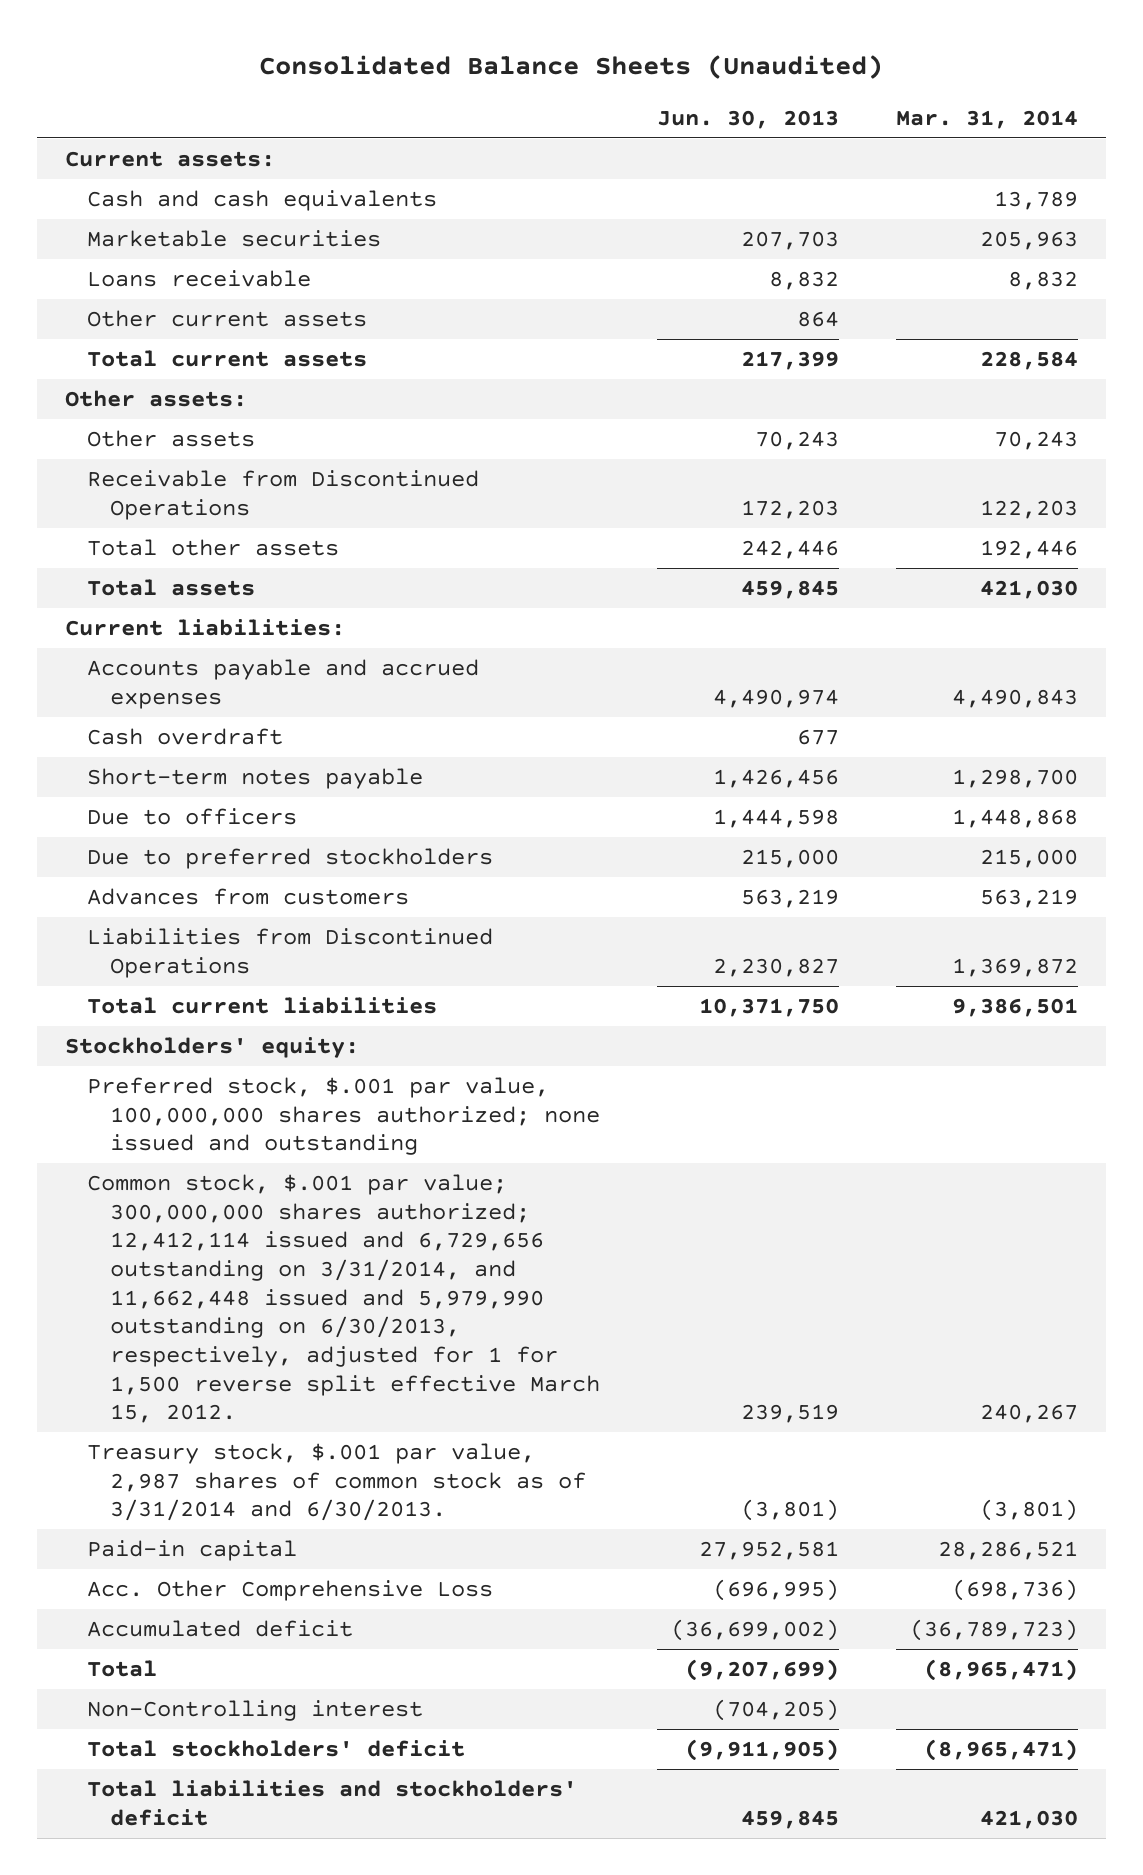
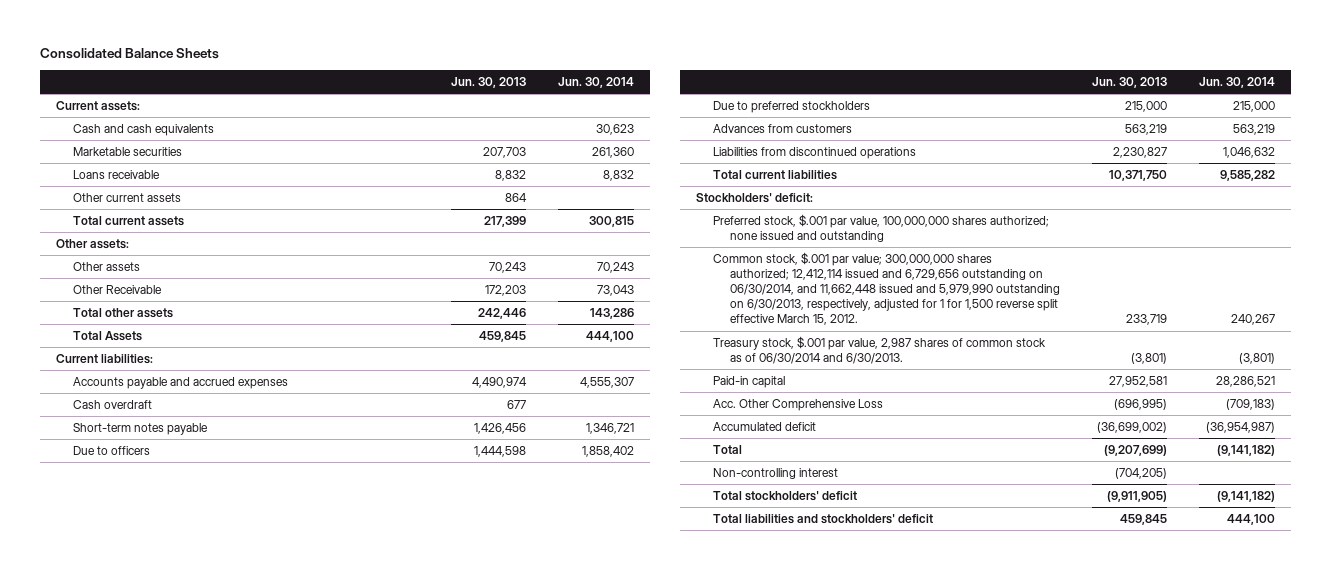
[259,54,884,79] Consolidated Balance Sheets (Unaudited) -> [39,47,219,59] Consolidated Balance Sheets
[895,110,1078,130] Mar. 31, 2014 -> none
none -> [558,76,635,88] Jun. 30, 2014
[87,470,480,520] Receivable from Discontinued Operations -> [72,284,162,294] Other Receivable
[87,579,256,597] Total assets -> [72,330,142,341] Total Assets
[87,928,494,978] Liabilities from Discontinued Operations -> [712,146,916,159] Liabilities from discontinued operations
[65,1037,360,1059] Stockholders' equity: -> [695,192,813,203] Stockholders' deficit:
[87,1174,600,1424] Common stock, $.001 par value; 300,000,000 shares authorized; 12,412,114 issued and 6,729,656 outstanding on 3/31/2014, and 11,662,448 issued and 5,979,990 outstanding on 6/30/2013, respectively, adjusted for 1 for 1,500 reverse split effective March 15, 2012. -> [712,251,1060,326] Common stock, $.001 par value; 300,000,000 shares authorized; 12,412,114 issued and 6,729,656 outstanding on 06/30/2014, and 11,662,448 issued and 5,979,990 outstanding on 6/30/2013, respectively, adjusted for 1 for 1,500 reverse split effective March 15, 2012.
[740,1404,839,1424] 239,519 -> [1125,314,1167,326] 233,719
[87,1443,586,1522] Treasury stock, $.001 par value, 2,987 shares of common stock as of 3/31/2014 and 6/30/2013. -> [712,335,1046,365] Treasury stock, $.001 par value, 2,987 shares of common stock as of 06/30/2014 and 6/30/2013.
[87,1700,424,1722] Non-Controlling interest -> [712,467,838,479] Non-controlling interest

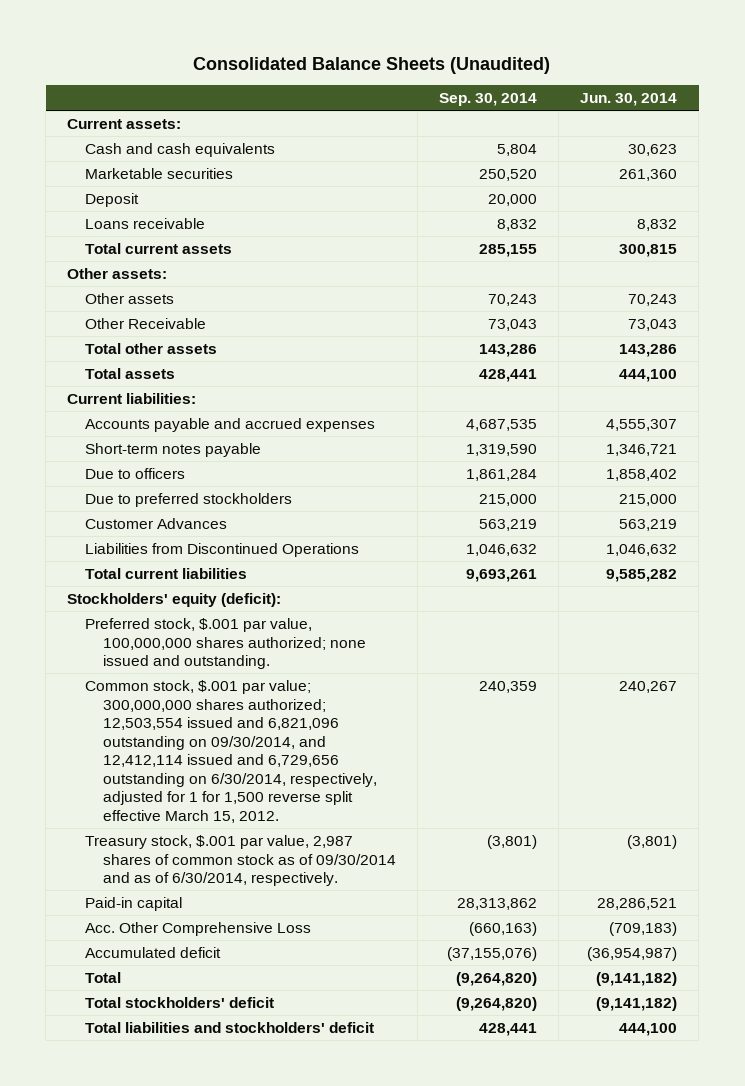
[39,47,219,59] Consolidated Balance Sheets -> [193,56,551,74] Consolidated Balance Sheets (Unaudited)
[451,76,527,88] Jun. 30, 2013 -> none
none -> [439,93,538,107] Sep. 30, 2014
none -> [85,192,140,207] Deposit
[72,192,181,202] Other current assets -> none
[72,330,142,341] Total Assets -> [85,367,176,379] Total assets
[72,399,152,409] Cash overdraft -> none
[712,123,852,133] Advances from customers -> [85,517,228,529] Customer Advances
[712,146,916,159] Liabilities from discontinued operations -> [85,542,360,557] Liabilities from Discontinued Operations
[695,192,813,203] Stockholders' deficit: -> [67,592,282,607] Stockholders' equity (deficit):
[712,213,1049,243] Preferred stock, $.001 par value, 100,000,000 shares authorized; none issued and outstanding -> [85,617,366,670] Preferred stock, $.001 par value, 100,000,000 shares authorized; none issued and outstanding.
[712,251,1060,326] Common stock, $.001 par value; 300,000,000 shares authorized; 12,412,114 issued and 6,729,656 outstanding on 06/30/2014, and 11,662,448 issued and 5,979,990 outstanding on 6/30/2013, respectively, adjusted for 1 for 1,500 reverse split effective March 15, 2012. -> [85,679,377,824] Common stock, $.001 par value; 300,000,000 shares authorized; 12,503,554 issued and 6,821,096 outstanding on 09/30/2014, and 12,412,114 issued and 6,729,656 outstanding on 6/30/2014, respectively, adjusted for 1 for 1,500 reverse split effective March 15, 2012.
[712,335,1046,365] Treasury stock, $.001 par value, 2,987 shares of common stock as of 06/30/2014 and 6/30/2013. -> [85,834,396,887] Treasury stock, $.001 par value, 2,987 shares of common stock as of 09/30/2014 and as of 6/30/2014, respectively.
[712,467,838,479] Non-controlling interest -> none

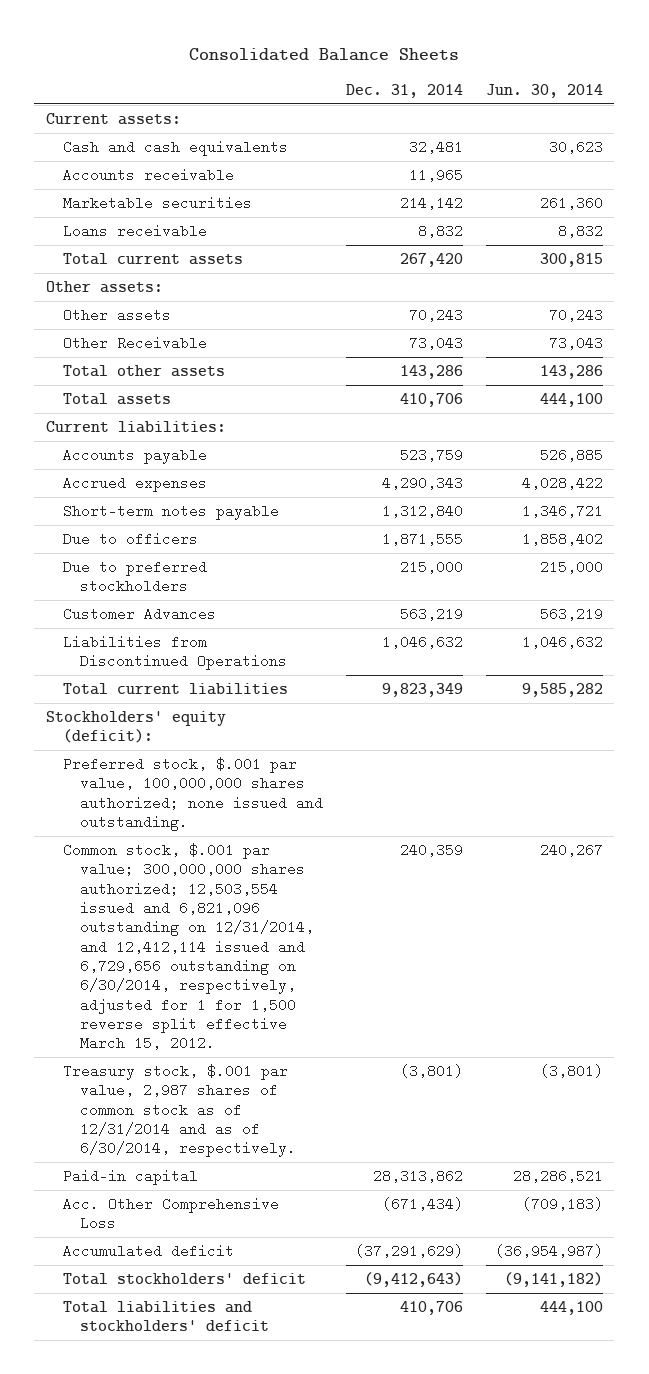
[193,56,551,74] Consolidated Balance Sheets (Unaudited) -> [189,47,460,61] Consolidated Balance Sheets
[439,93,538,107] Sep. 30, 2014 -> none
none -> [345,83,463,98] Dec. 31, 2014
none -> [62,167,234,182] Accounts receivable
[85,192,140,207] Deposit -> none
[85,417,376,432] Accounts payable and accrued expenses -> none
none -> [62,447,207,464] Accounts payable
none -> [62,475,207,492] Accrued expenses
[85,679,377,824] Common stock, $.001 par value; 300,000,000 shares authorized; 12,503,554 issued and 6,821,096 outstanding on 09/30/2014, and 12,412,114 issued and 6,729,656 outstanding on 6/30/2014, respectively, adjusted for 1 for 1,500 reverse split effective March 15, 2012. -> [62,842,314,1051] Common stock, $.001 par value; 300,000,000 shares authorized; 12,503,554 issued and 6,821,096 outstanding on 12/31/2014, and 12,412,114 issued and 6,729,656 outstanding on 6/30/2014, respectively, adjusted for 1 for 1,500 reverse split effective March 15, 2012.
[85,834,396,887] Treasury stock, $.001 par value, 2,987 shares of common stock as of 09/30/2014 and as of 6/30/2014, respectively. -> [62,1063,296,1158] Treasury stock, $.001 par value, 2,987 shares of common stock as of 12/31/2014 and as of 6/30/2014, respectively.
[85,971,122,983] Total -> none

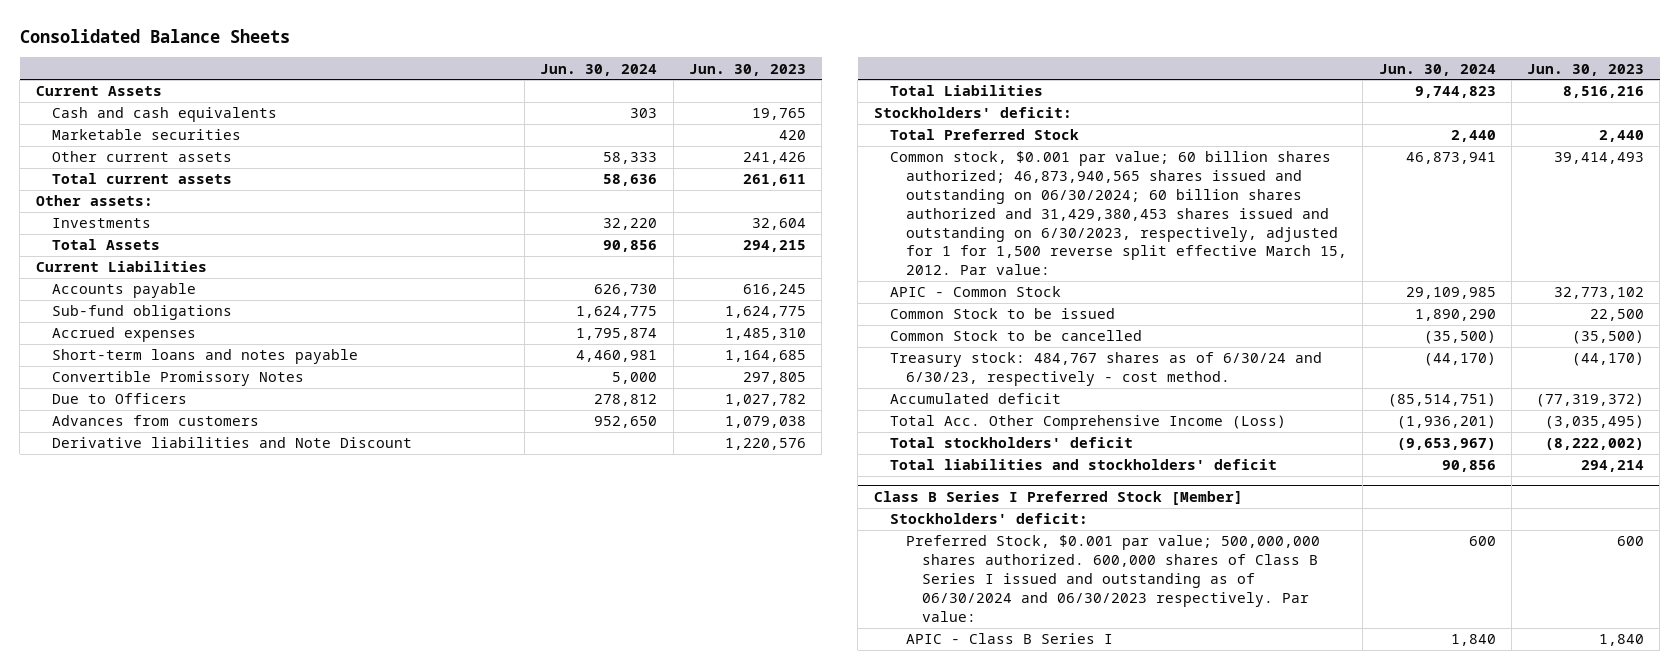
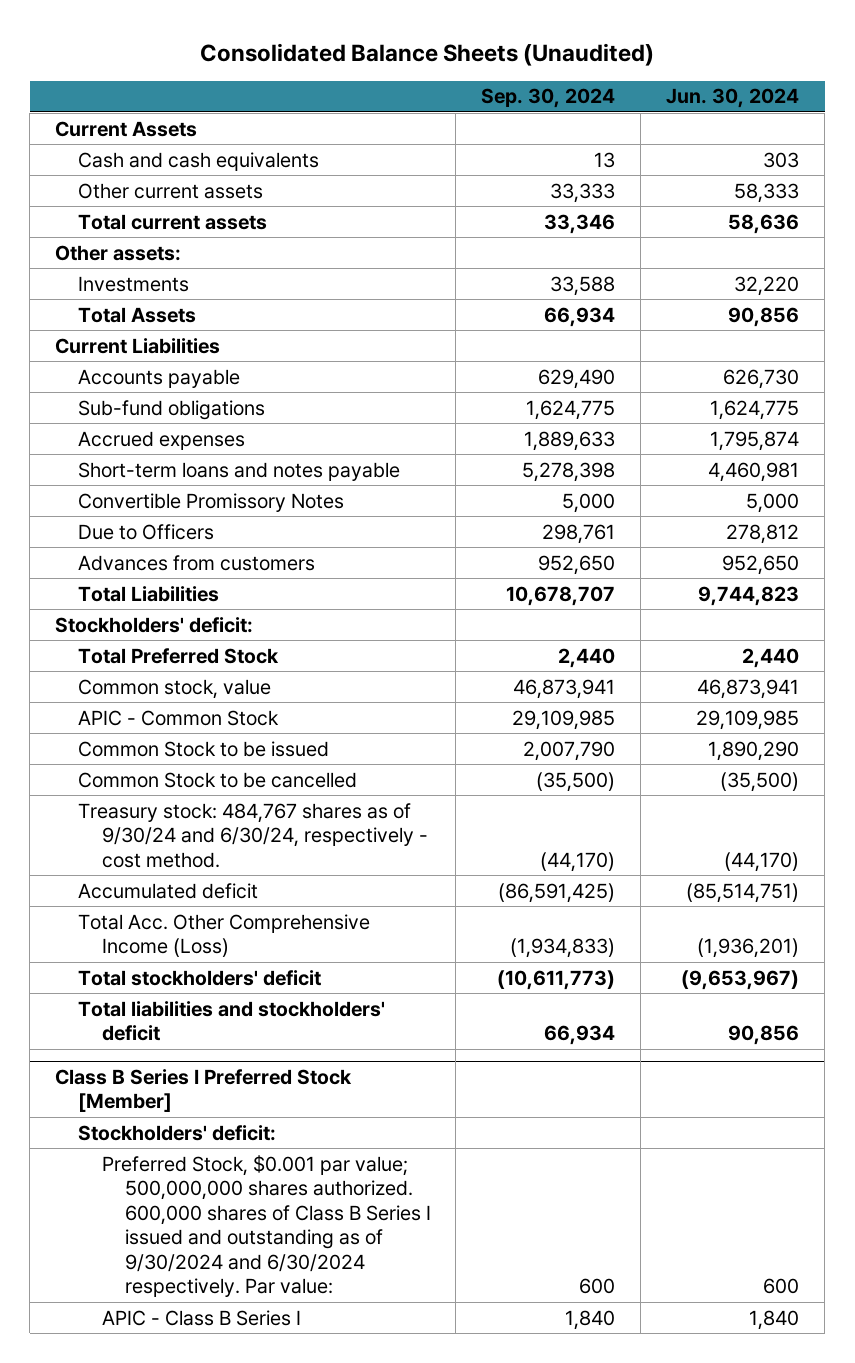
[19,28,290,43] Consolidated Balance Sheets -> [200,42,655,66] Consolidated Balance Sheets (Unaudited)
[688,63,806,76] Jun. 30, 2023 -> none
none -> [481,88,616,109] Sep. 30, 2024
[51,129,241,141] Marketable securities -> none
[51,437,412,449] Derivative liabilities and Note Discount -> none
[889,151,1348,276] Common stock, $0.001 par value; 60 billion shares authorized; 46,873,940,565 shares issued and outstanding on 06/30/2024; 60 billion shares authorized and 31,429,380,453 shares issued and outstanding on 6/30/2023, respectively, adjusted for 1 for 1,500 reverse split effective March 15, 2012. Par value: -> [78,678,272,699] Common stock, value
[889,352,1322,387] Treasury stock: 484,767 shares as of 6/30/24 and 6/30/23, respectively - cost method. -> [78,802,428,868] Treasury stock: 484,767 shares as of 9/30/24 and 6/30/24, respectively - cost method.
[906,535,1321,622] Preferred Stock, $0.001 par value; 500,000,000 shares authorized. 600,000 shares of Class B Series I issued and outstanding as of 06/30/2024 and 06/30/2023 respectively. Par value: -> [101,1154,431,1298] Preferred Stock, $0.001 par value; 500,000,000 shares authorized. 600,000 shares of Class B Series I issued and outstanding as of 9/30/2024 and 6/30/2024 respectively. Par value:

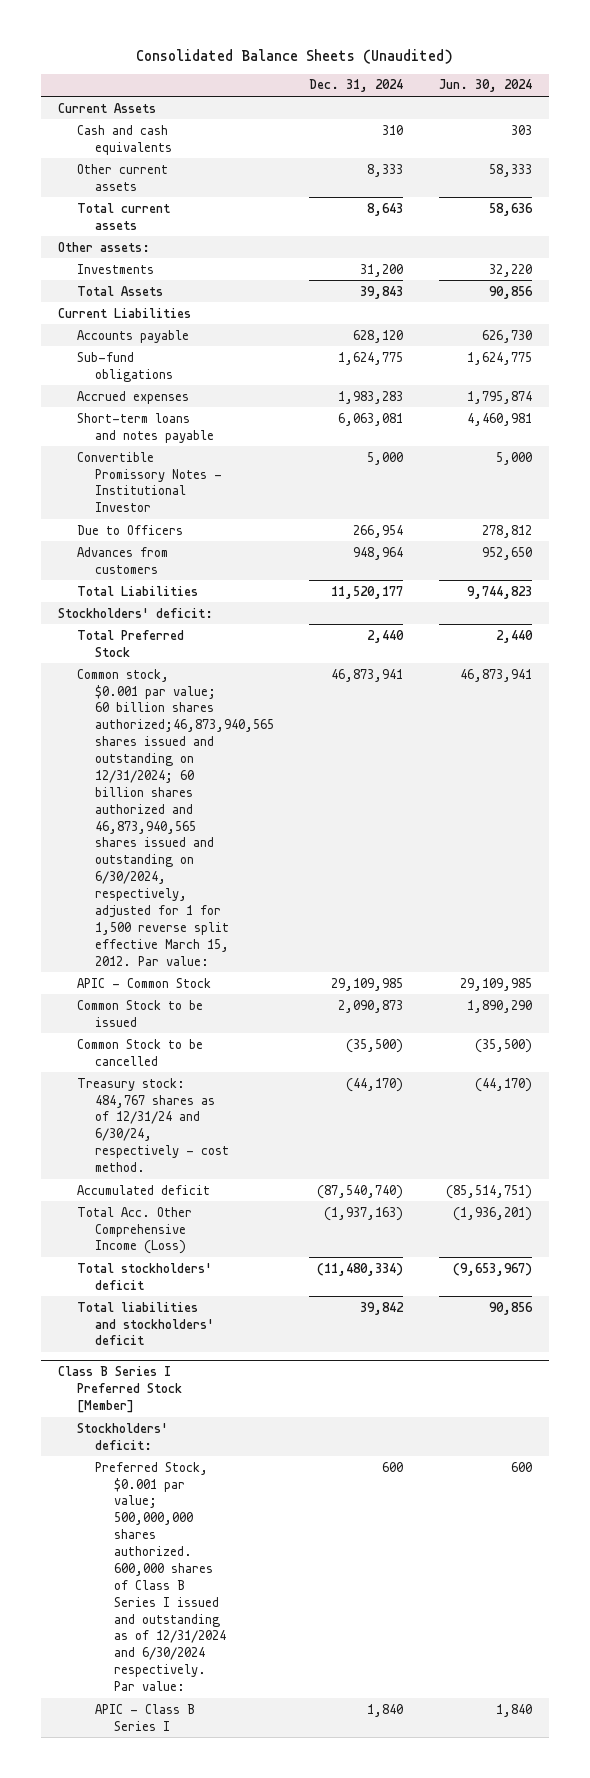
[481,88,616,109] Sep. 30, 2024 -> none
none -> [309,79,404,93] Dec. 31, 2024
[78,492,345,512] Convertible Promissory Notes -> [76,451,223,513] Convertible Promissory Notes - Institutional Investor
[78,678,272,699] Common stock, value -> [76,668,275,966] Common stock, $0.001 par value; 60 billion shares authorized;46,873,940,565 shares issued and outstanding on 12/31/2024; 60 billion shares authorized and 46,873,940,565 shares issued and outstanding on 6/30/2024, respectively, adjusted for 1 for 1,500 reverse split effective March 15, 2012. Par value:
[78,802,428,868] Treasury stock: 484,767 shares as of 9/30/24 and 6/30/24, respectively - cost method. -> [76,1077,230,1173] Treasury stock: 484,767 shares as of 12/31/24 and 6/30/24, respectively - cost method.
[101,1154,431,1298] Preferred Stock, $0.001 par value; 500,000,000 shares authorized. 600,000 shares of Class B Series I issued and outstanding as of 9/30/2024 and 6/30/2024 respectively. Par value: -> [95,1461,226,1692] Preferred Stock, $0.001 par value; 500,000,000 shares authorized. 600,000 shares of Class B Series I issued and outstanding as of 12/31/2024 and 6/30/2024 respectively. Par value:

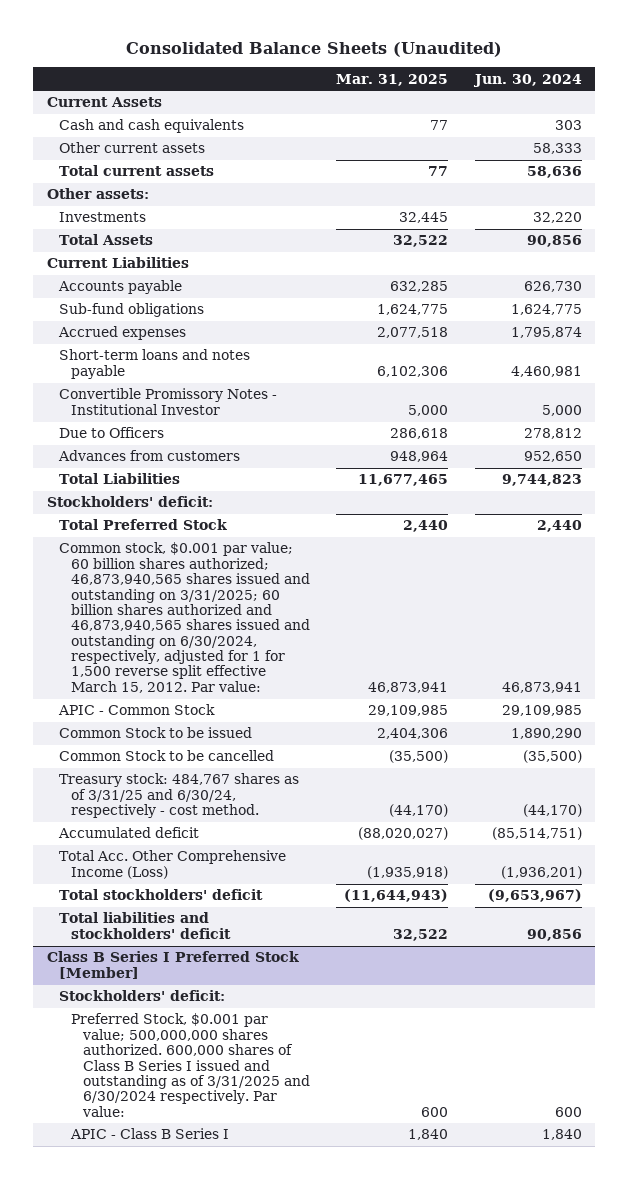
[309,79,404,93] Dec. 31, 2024 -> none
none -> [336,73,449,86] Mar. 31, 2025
[76,668,275,966] Common stock, $0.001 par value; 60 billion shares authorized;46,873,940,565 shares issued and outstanding on 12/31/2024; 60 billion shares authorized and 46,873,940,565 shares issued and outstanding on 6/30/2024, respectively, adjusted for 1 for 1,500 reverse split effective March 15, 2012. Par value: -> [58,542,310,693] Common stock, $0.001 par value; 60 billion shares authorized; 46,873,940,565 shares issued and outstanding on 3/31/2025; 60 billion shares authorized and 46,873,940,565 shares issued and outstanding on 6/30/2024, respectively, adjusted for 1 for 1,500 reverse split effective March 15, 2012. Par value:
[76,1077,230,1173] Treasury stock: 484,767 shares as of 12/31/24 and 6/30/24, respectively - cost method. -> [58,773,299,819] Treasury stock: 484,767 shares as of 3/31/25 and 6/30/24, respectively - cost method.
[95,1461,226,1692] Preferred Stock, $0.001 par value; 500,000,000 shares authorized. 600,000 shares of Class B Series I issued and outstanding as of 12/31/2024 and 6/30/2024 respectively. Par value: -> [70,1013,310,1117] Preferred Stock, $0.001 par value; 500,000,000 shares authorized. 600,000 shares of Class B Series I issued and outstanding as of 3/31/2025 and 6/30/2024 respectively. Par value:

